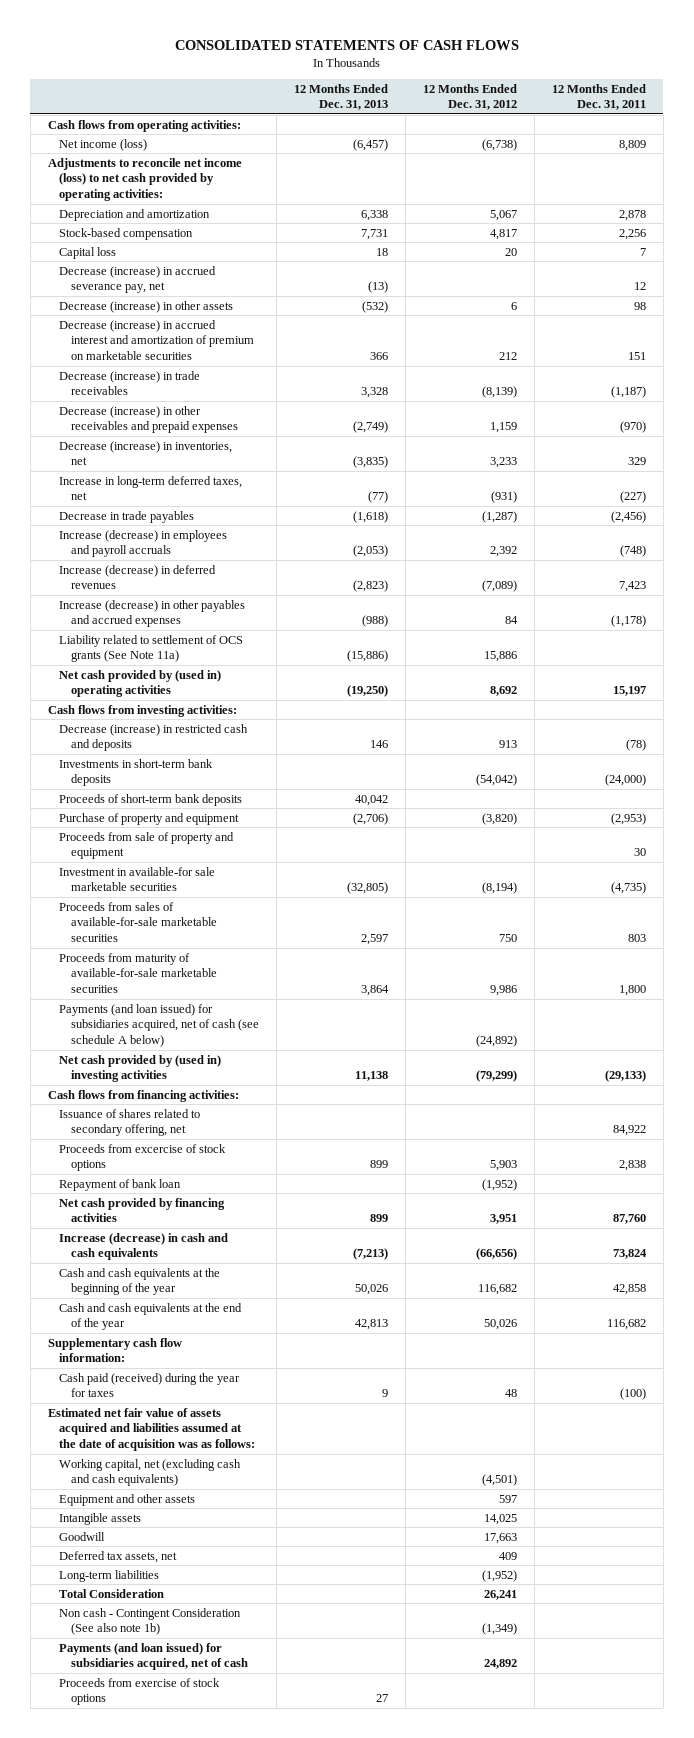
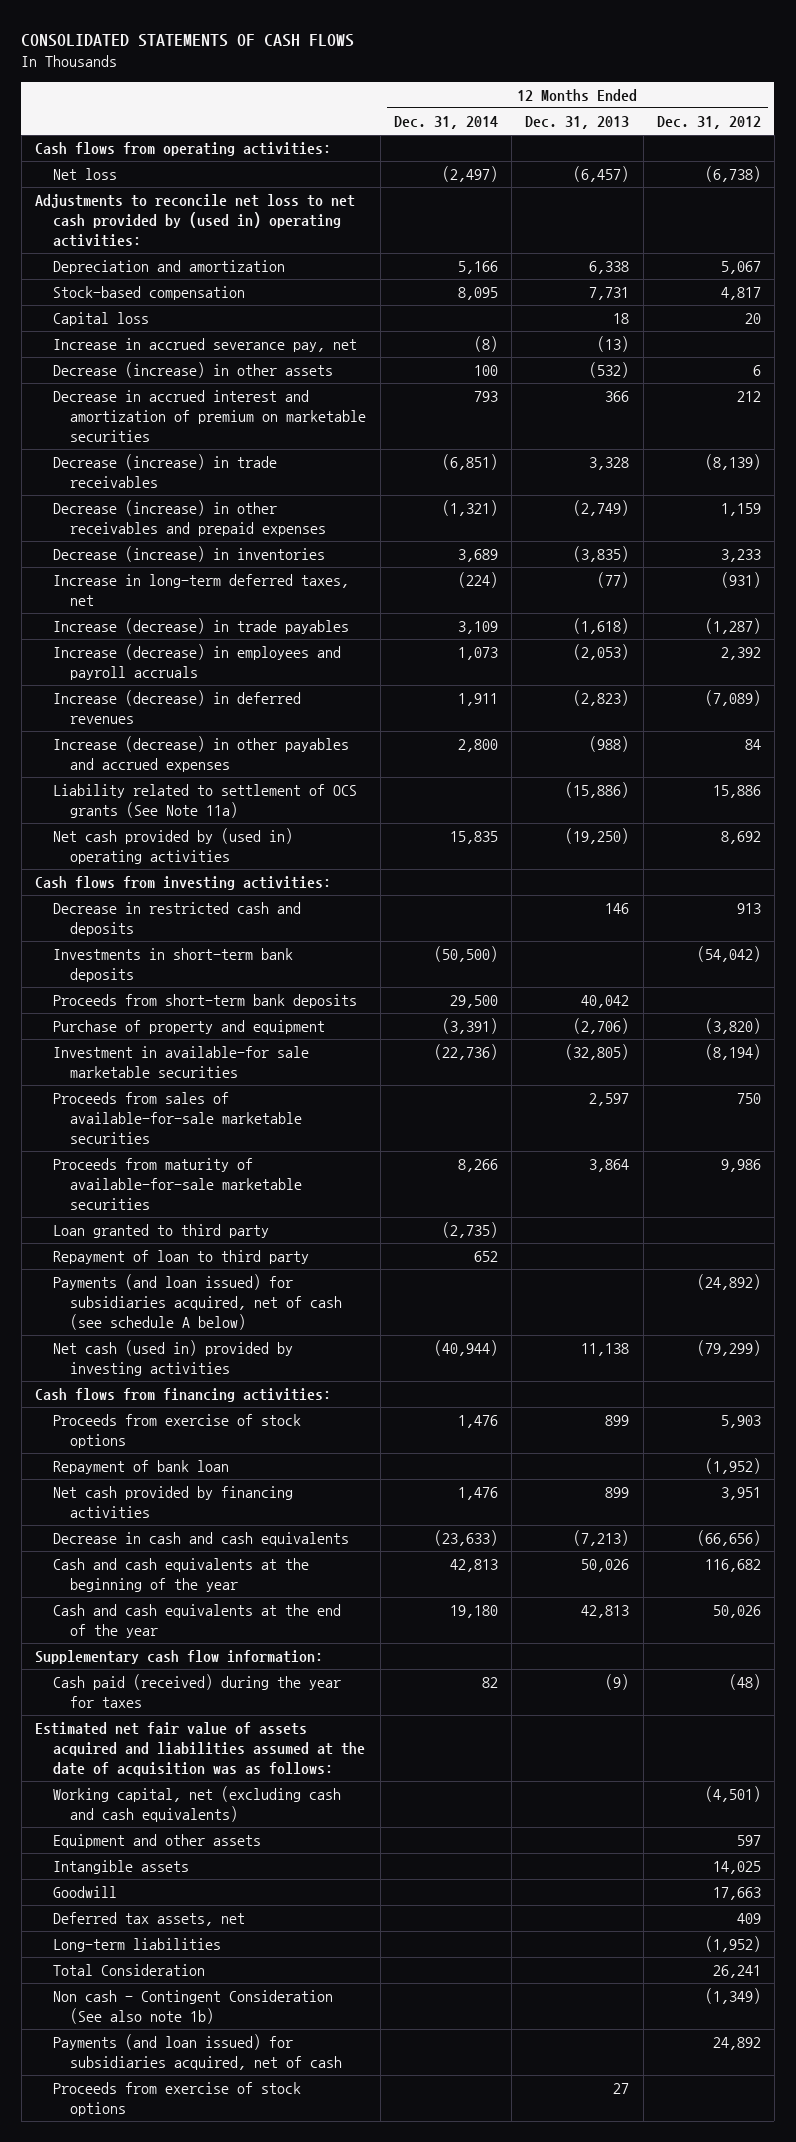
[551,83,646,111] 12 Months Ended Dec. 31, 2011 -> none
none -> [393,115,498,129] Dec. 31, 2014
[59,138,148,151] Net income (loss) -> [52,168,117,181] Net loss
[47,157,242,202] Adjustments to reconcile net income (loss) to net cash provided by operating activities: -> [35,194,356,247] Adjustments to reconcile net loss to net cash provided by (used in) operating activities:
[59,265,217,294] Decrease (increase) in accrued severance pay, net -> [52,338,357,353] Increase in accrued severance pay, net
[59,319,254,361] Decrease (increase) in accrued interest and amortization of premium on marketable securities -> [52,390,367,442] Decrease in accrued interest and amortization of premium on marketable securities
[59,440,233,466] Decrease (increase) in inventories, net -> [52,546,325,563] Decrease (increase) in inventories
[59,510,195,523] Decrease in trade payables -> [52,618,349,635] Increase (decrease) in trade payables
[59,723,249,752] Decrease (increase) in restricted cash and deposits -> [52,902,301,936] Decrease in restricted cash and deposits
[59,793,243,806] Proceeds of short-term bank deposits -> [52,994,357,1009] Proceeds from short-term bank deposits
[59,831,235,860] Proceeds from sale of property and equipment -> none
none -> [52,1224,269,1239] Loan granted to third party
none -> [52,1250,309,1265] Repayment of loan to third party
[59,1054,222,1083] Net cash provided by (used in) investing activities -> [52,1340,293,1376] Net cash (used in) provided by investing activities
[59,1108,201,1137] Issuance of shares related to secondary offering, net -> none
[59,1143,227,1172] Proceeds from excercise of stock options -> [52,1414,301,1448] Proceeds from exercise of stock options
[59,1232,229,1261] Increase (decrease) in cash and cash equivalents -> [52,1532,349,1547] Decrease in cash and cash equivalents
[381,1389,388,1398] 9 -> [605,1674,630,1691] (9)
[504,1389,517,1398] 48 -> [728,1674,761,1691] (48)

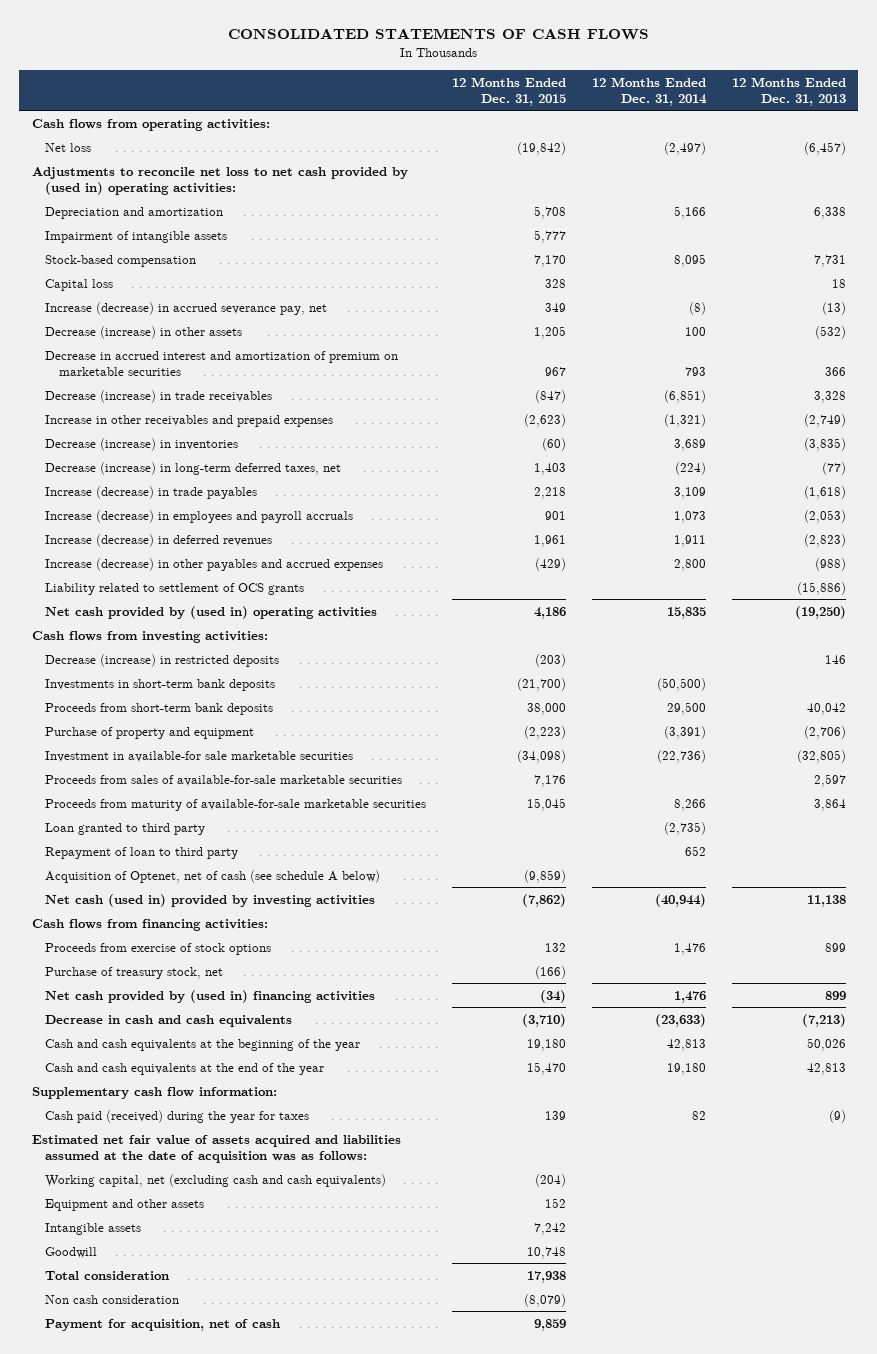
[656,115,761,129] Dec. 31, 2012 -> none
none -> [452,76,567,106] 12 Months Ended Dec. 31, 2015
none -> [45,230,228,243] Impairment of intangible assets
[52,338,357,353] Increase in accrued severance pay, net -> [45,301,328,315] Increase (decrease) in accrued severance pay, net
[52,500,327,536] Decrease (increase) in other receivables and prepaid expenses -> [45,414,334,427] Increase in other receivables and prepaid expenses
[52,574,349,606] Increase in long-term deferred taxes, net -> [45,461,342,475] Decrease (increase) in long-term deferred taxes, net
[52,784,357,818] Liability related to settlement of OCS grants (See Note 11a) -> [45,582,305,595] Liability related to settlement of OCS grants
[52,902,301,936] Decrease in restricted cash and deposits -> [45,653,280,667] Decrease (increase) in restricted deposits
[52,1274,343,1330] Payments (and loan issued) for subsidiaries acquired, net of cash (see schedule A below) -> [45,869,381,883] Acquisition of Optenet, net of cash (see schedule A below)
[52,1460,229,1475] Repayment of bank loan -> none
none -> [45,966,224,979] Purchase of treasury stock, net
[52,1486,293,1518] Net cash provided by financing activities -> [45,989,376,1003] Net cash provided by (used in) financing activities
[52,1912,245,1927] Deferred tax assets, net -> none
[52,1938,221,1953] Long-term liabilities -> none
[52,2082,301,2116] Proceeds from exercise of stock options -> none
[52,1964,205,1977] Total Consideration -> [45,1270,170,1280] Total consideration
[52,1990,333,2024] Non cash - Contingent Consideration (See also note 1b) -> [45,1294,180,1304] Non cash consideration
[52,2034,343,2070] Payments (and loan issued) for subsidiaries acquired, net of cash -> [45,1318,281,1331] Payment for acquisition, net of cash

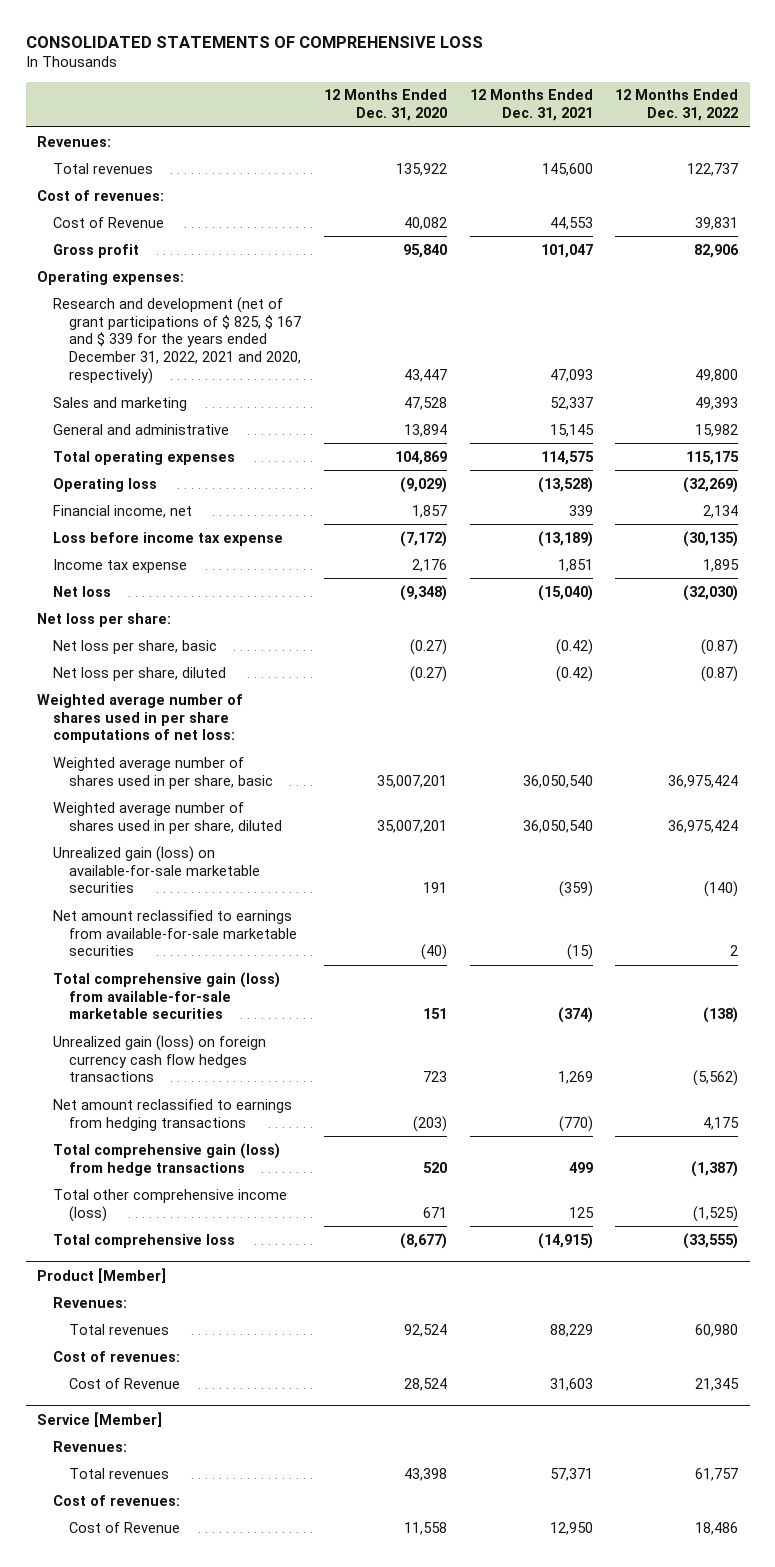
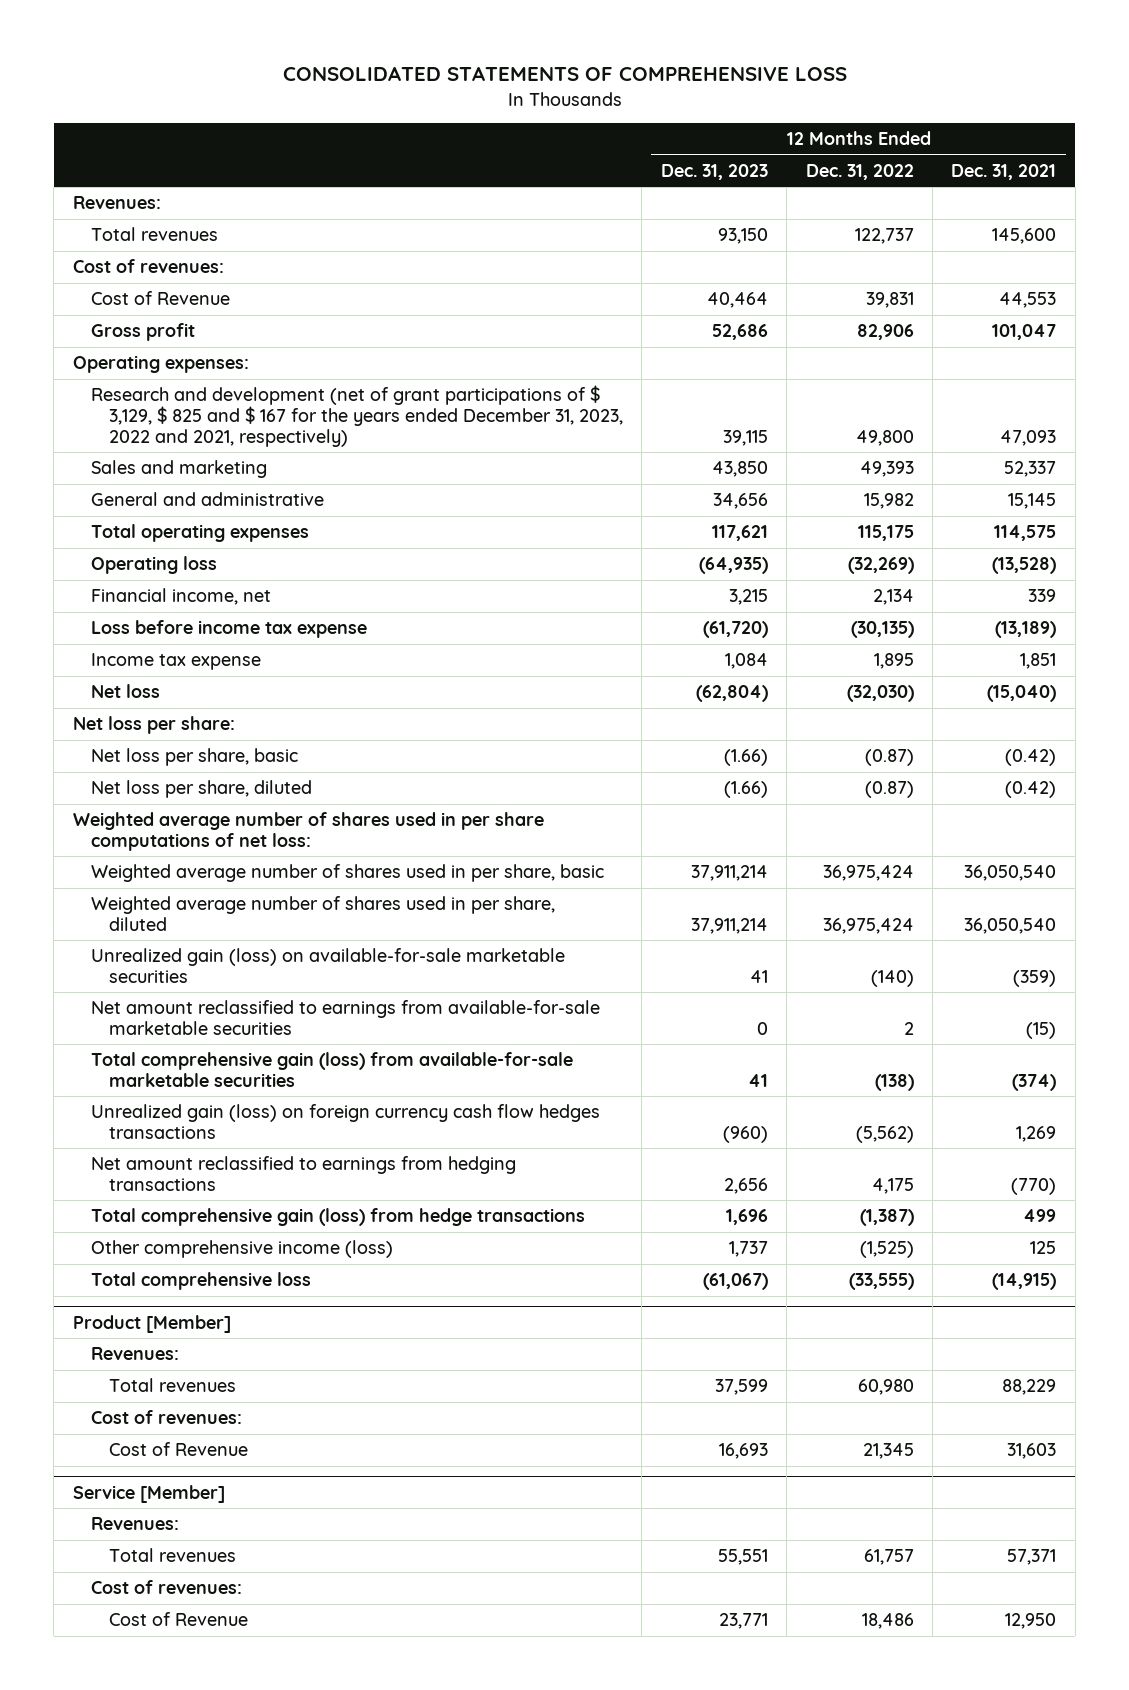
[324,89,448,122] 12 Months Ended Dec. 31, 2020 -> none
none -> [660,164,768,181] Dec. 31, 2023
[53,296,302,384] Research and development (net of grant participations of $ 825, $ 167 and $ 339 for the years ended December 31, 2022, 2021 and 2020, respectively) -> [90,385,623,447] Research and development (net of grant participations of $ 3,129, $ 825 and $ 167 for the years ended December 31, 2023, 2022 and 2021, respectively)
[53,1188,288,1222] Total other comprehensive income (loss) -> [90,1240,393,1259] Other comprehensive income (loss)

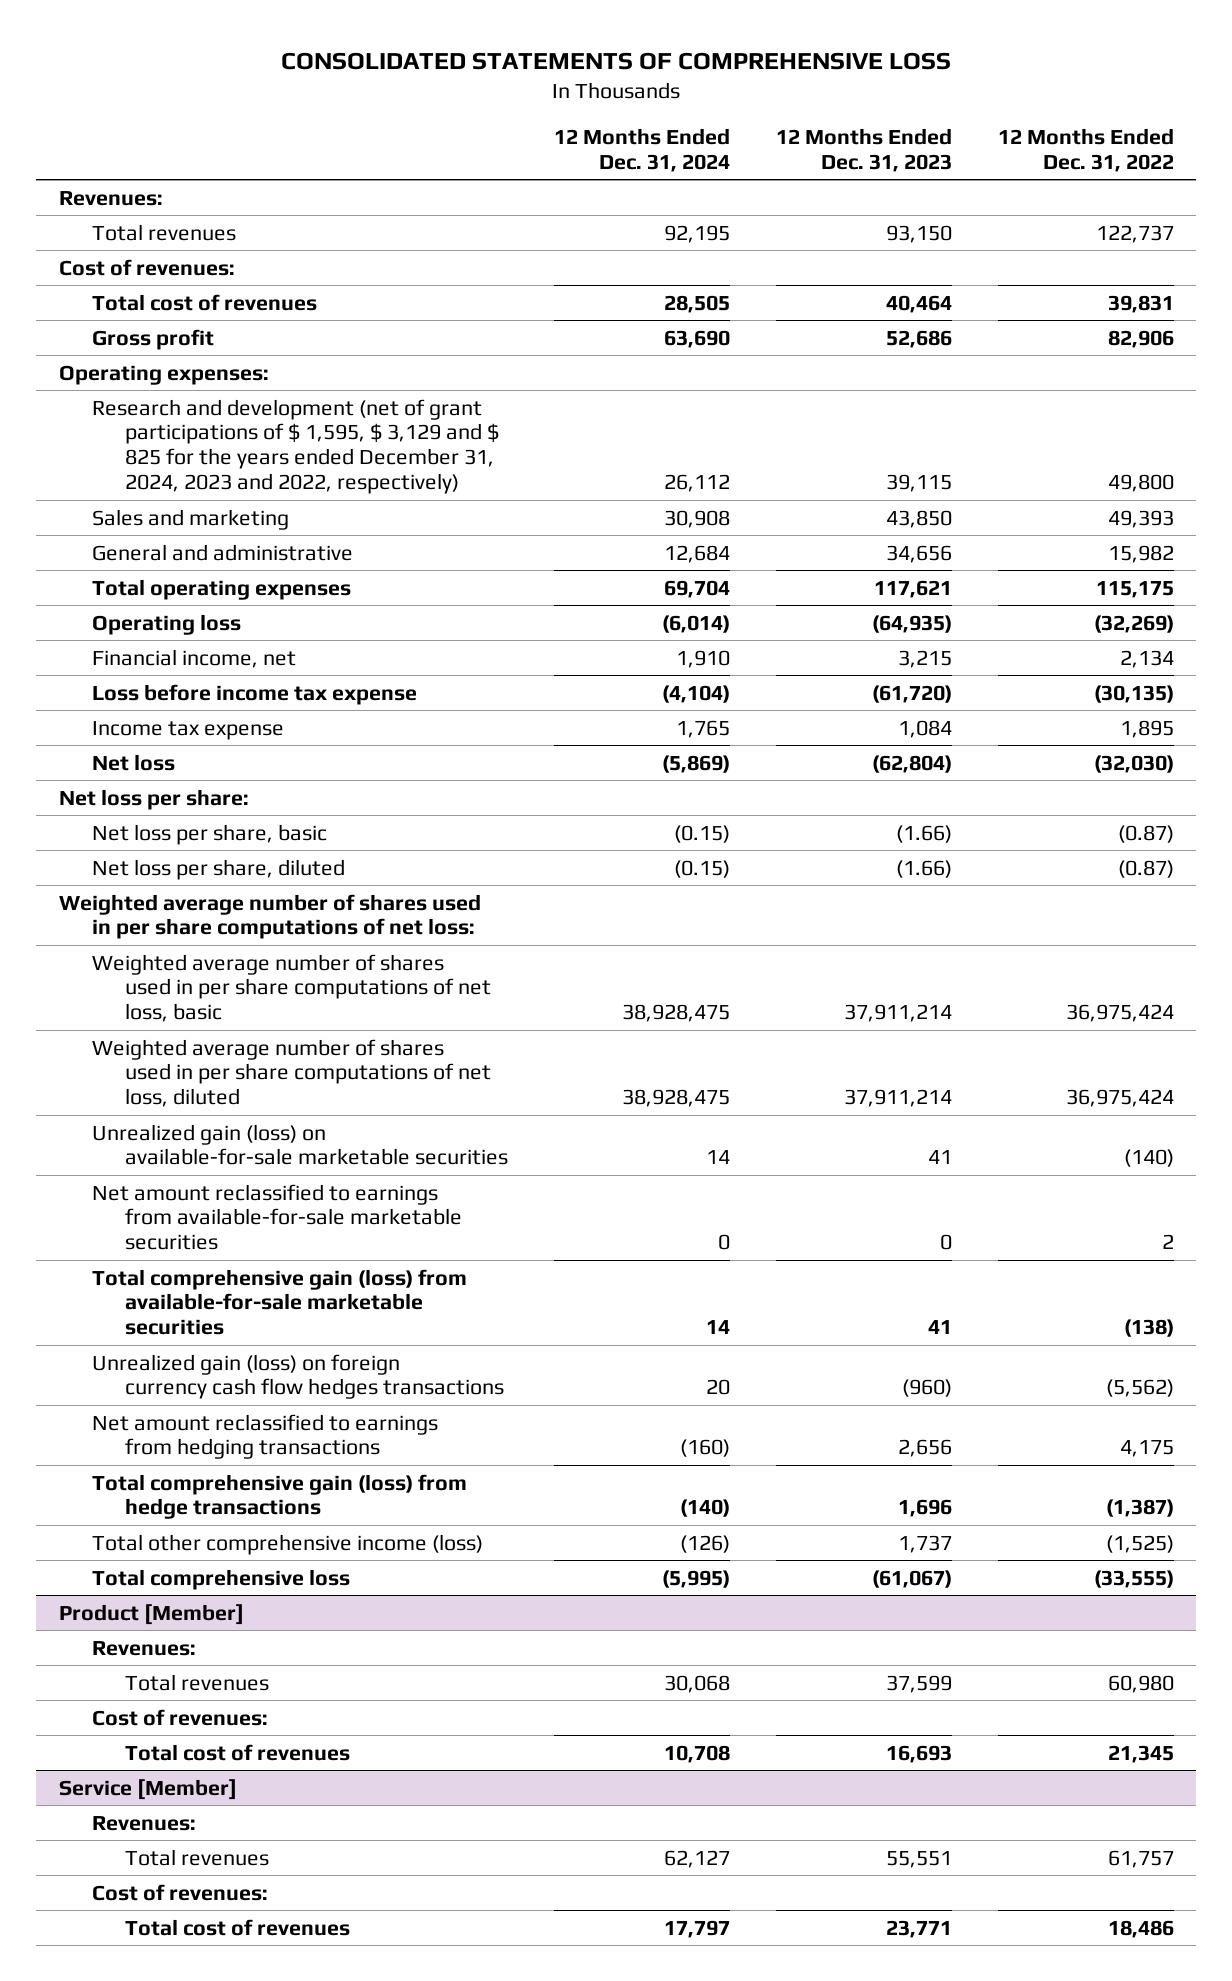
[951,164,1057,181] Dec. 31, 2021 -> none
none -> [553,127,730,172] 12 Months Ended Dec. 31, 2024
[90,291,230,306] Cost of Revenue -> [91,293,317,311] Total cost of revenues
[90,385,623,447] Research and development (net of grant participations of $ 3,129, $ 825 and $ 167 for the years ended December 31, 2023, 2022 and 2021, respectively) -> [91,398,499,494] Research and development (net of grant participations of $ 1,595, $ 3,129 and $ 825 for the years ended December 31, 2024, 2023 and 2022, respectively)
[90,864,604,883] Weighted average number of shares used in per share, basic -> [91,953,491,1023] Weighted average number of shares used in per share computations of net loss, basic
[90,896,555,931] Weighted average number of shares used in per share, diluted -> [91,1038,491,1108] Weighted average number of shares used in per share computations of net loss, diluted
[90,1240,393,1259] Other comprehensive income (loss) -> [91,1533,483,1555] Total other comprehensive income (loss)
[108,1442,248,1457] Cost of Revenue -> [124,1743,350,1761] Total cost of revenues
[108,1612,248,1627] Cost of Revenue -> [124,1918,350,1936] Total cost of revenues

